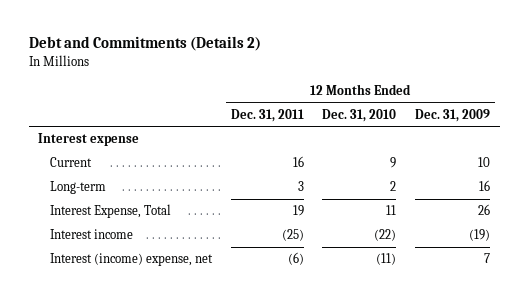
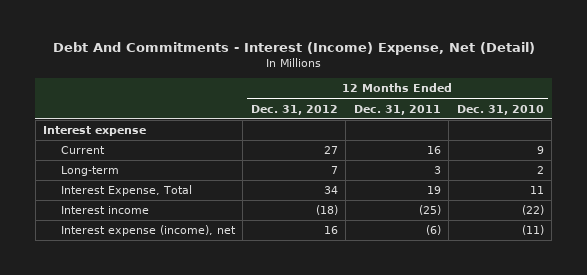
[28,36,261,52] Debt and Commitments (Details 2) -> [52,42,535,56] Debt And Commitments - Interest (Income) Expense, Net (Detail)
[415,108,491,122] Dec. 31, 2009 -> none
none -> [250,104,338,115] Dec. 31, 2012
[49,253,213,267] Interest (income) expense, net -> [60,225,236,237] Interest expense (income), net

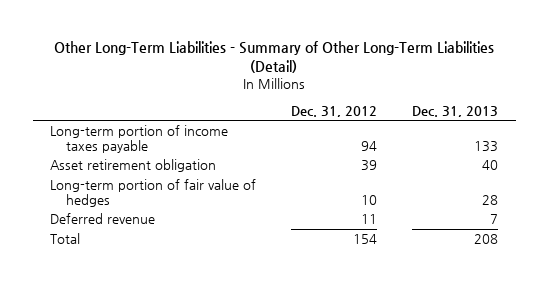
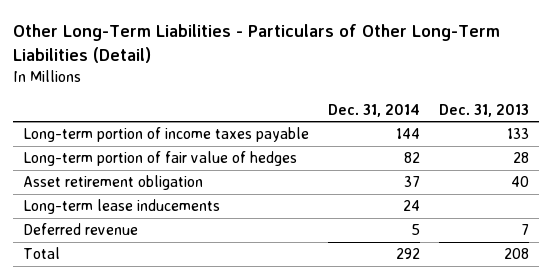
[54,41,495,74] Other Long-Term Liabilities - Summary of Other Long-Term Liabilities (Detail) -> [13,24,501,63] Other Long-Term Liabilities - Particulars of Other Long-Term Liabilities (Detail)
[291,105,378,117] Dec. 31, 2012 -> none
none -> [328,103,421,117] Dec. 31, 2014
[50,159,217,173] Asset retirement obligation -> [22,175,203,191] Asset retirement obligation
none -> [22,199,220,215] Long-term lease inducements

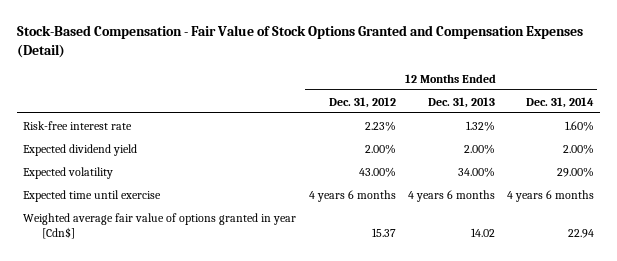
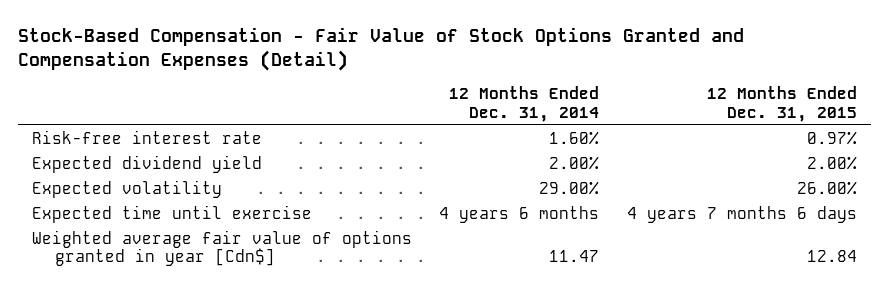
[328,96,396,108] Dec. 31, 2012 -> none
[427,96,495,108] Dec. 31, 2013 -> none
none -> [706,86,857,122] 12 Months Ended Dec. 31, 2015
[568,229,595,239] 22.94 -> [549,250,600,263] 11.47

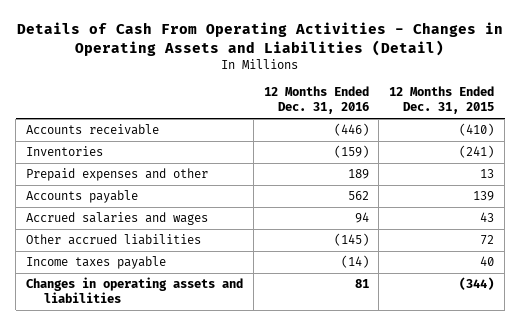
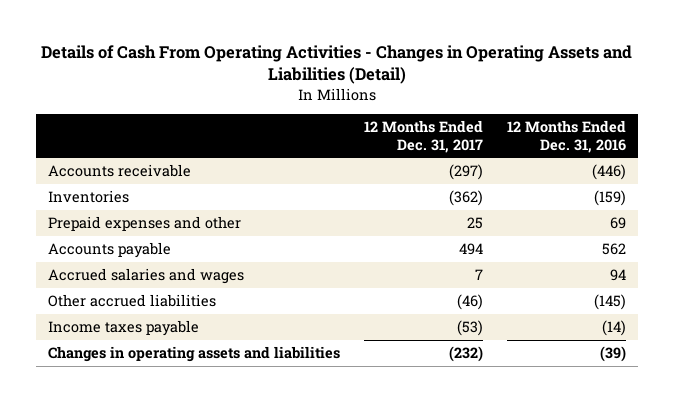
[389,86,495,115] 12 Months Ended Dec. 31, 2015 -> none
none -> [364,120,484,153] 12 Months Ended Dec. 31, 2017
[347,169,369,180] 189 -> [610,216,627,229] 69
[354,279,369,289] 81 -> [600,345,627,362] (39)

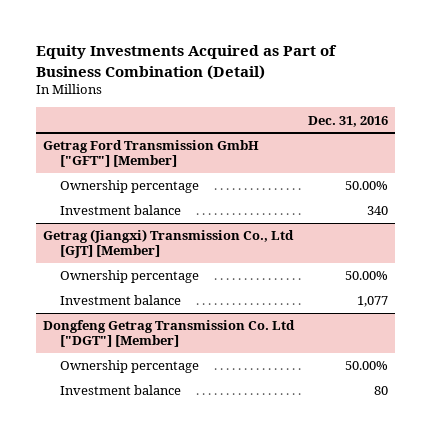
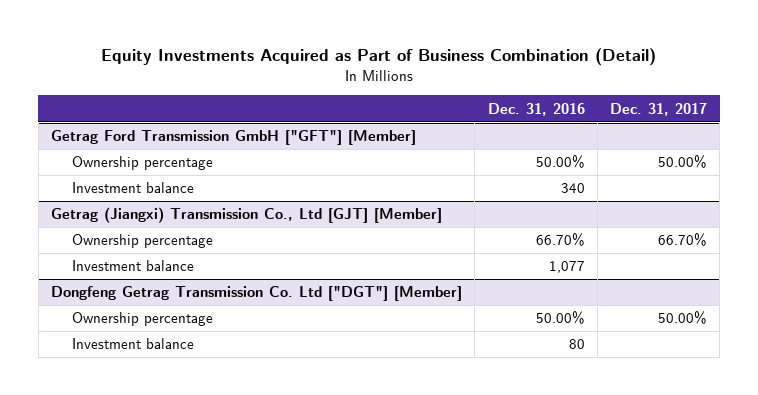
none -> [610,102,708,116] Dec. 31, 2017
[345,271,389,281] 50.00% -> [535,233,585,247] 66.70%

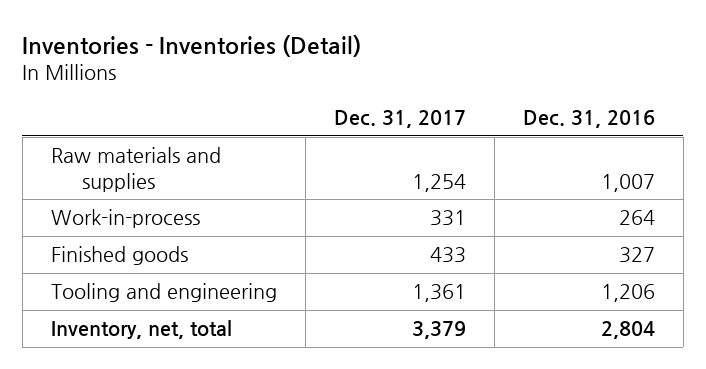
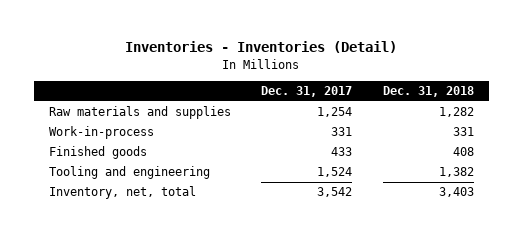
[522,110,655,129] Dec. 31, 2016 -> none
none -> [382,86,474,98] Dec. 31, 2018
[411,284,466,303] 1,361 -> [317,167,353,178] 1,524
[411,321,466,340] 3,379 -> [317,187,353,198] 3,542

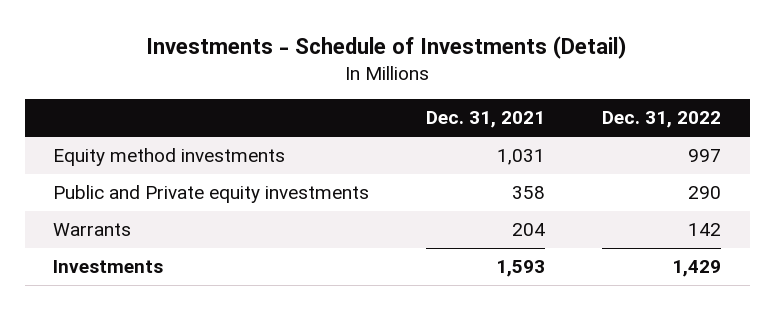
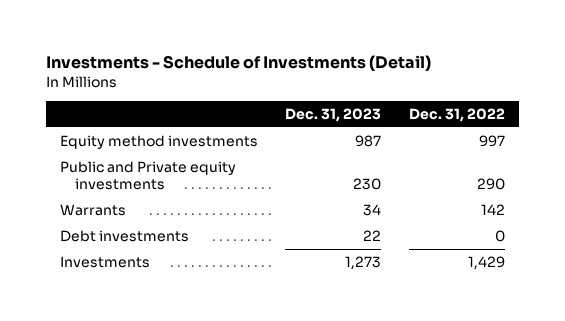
[426,111,546,129] Dec. 31, 2021 -> none
none -> [285,107,382,122] Dec. 31, 2023
none -> [59,230,189,243] Debt investments

